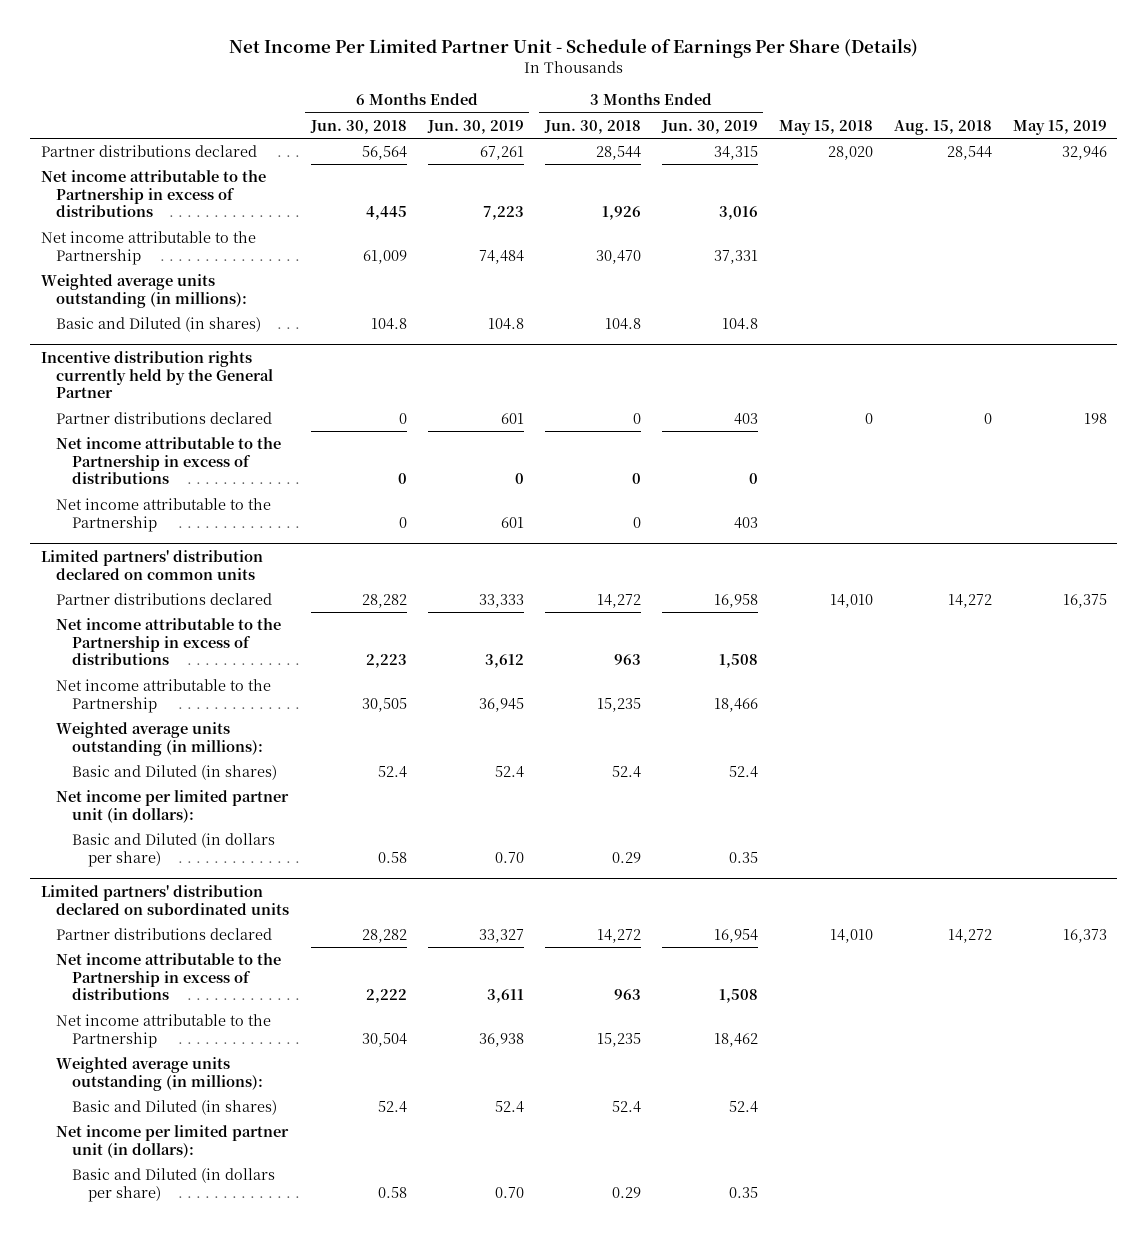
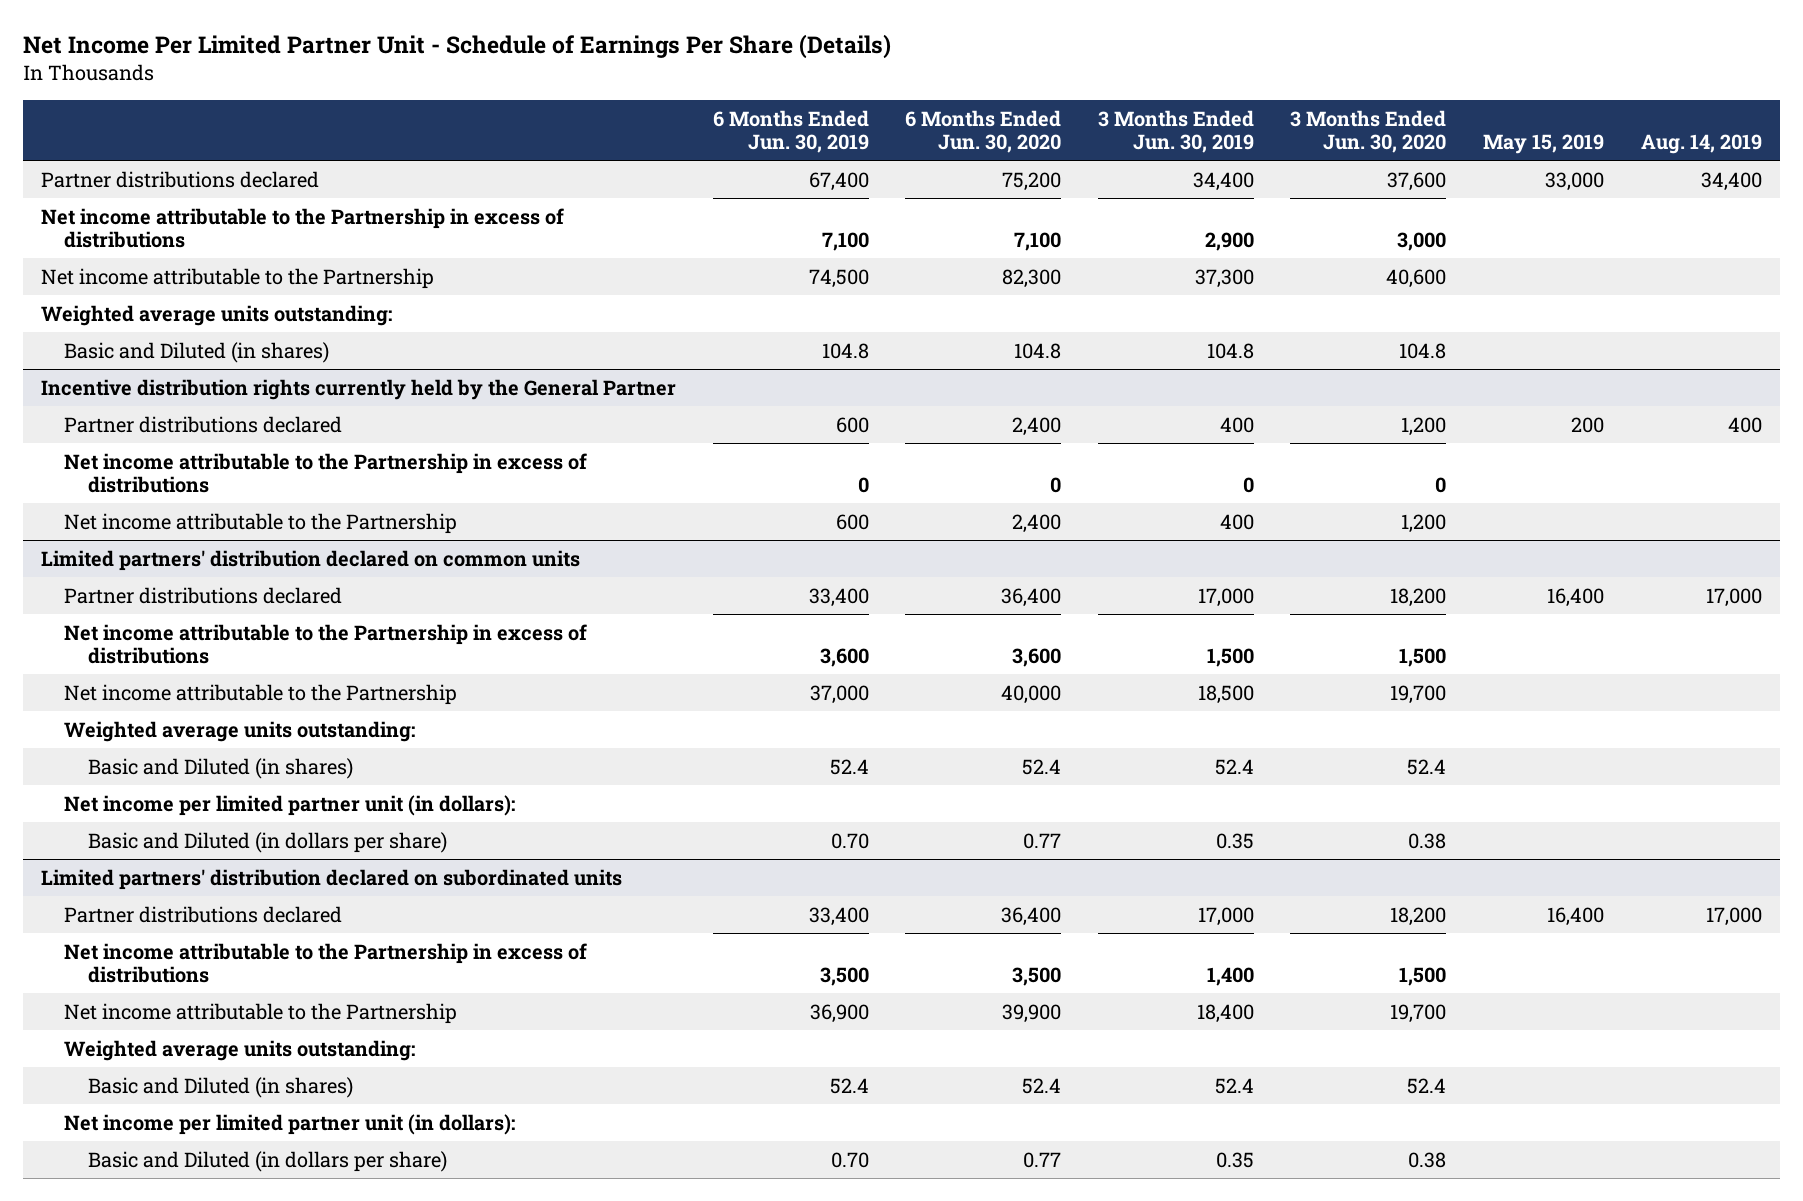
[309,119,407,134] Jun. 30, 2018 -> none
[543,119,641,134] Jun. 30, 2018 -> none
[778,119,873,135] May 15, 2018 -> none
[893,119,992,135] Aug. 15, 2018 -> none
none -> [905,109,1062,153] 6 Months Ended Jun. 30, 2020
none -> [1290,109,1447,153] 3 Months Ended Jun. 30, 2020
none -> [1640,133,1762,154] Aug. 14, 2019
[479,146,524,161] 67,261 -> [808,171,869,191] 67,400
[713,146,758,161] 34,315 -> [1192,171,1254,191] 34,400
[1061,146,1107,161] 32,946 -> [1544,171,1604,191] 33,000
[482,206,524,221] 7,223 -> [821,231,869,251] 7,100
[718,206,758,221] 3,016 -> [1204,231,1254,251] 2,900
[478,249,524,264] 74,484 -> [808,268,869,288] 74,500
[713,249,758,264] 37,331 -> [1194,268,1254,288] 37,300
[40,274,248,308] Weighted average units outstanding (in millions): -> [40,304,392,326] Weighted average units outstanding:
[500,413,524,425] 601 -> [835,416,869,433] 600
[733,413,758,426] 403 -> [1219,416,1254,433] 400
[1083,413,1107,425] 198 -> [1570,416,1604,433] 200
[500,516,524,528] 601 -> [835,513,869,530] 600
[733,516,758,529] 403 -> [1219,513,1254,530] 400
[478,594,524,609] 33,333 -> [808,587,869,607] 33,400
[713,594,758,609] 16,958 -> [1197,587,1254,607] 17,000
[1062,594,1107,609] 16,375 -> [1546,587,1604,607] 16,400
[484,654,524,669] 3,612 -> [819,647,869,667] 3,600
[718,654,758,669] 1,508 -> [1206,647,1254,667] 1,500
[478,697,524,712] 36,945 -> [809,684,869,704] 37,000
[713,697,758,712] 18,466 -> [1197,684,1254,704] 18,500
[56,722,263,756] Weighted average units outstanding (in millions): -> [64,720,416,742] Weighted average units outstanding:
[478,929,524,944] 33,327 -> [808,906,869,926] 33,400
[713,929,758,944] 16,954 -> [1197,906,1254,926] 17,000
[1062,929,1107,944] 16,373 -> [1546,906,1604,926] 16,400
[486,989,524,1004] 3,611 -> [819,966,869,986] 3,500
[718,989,758,1004] 1,508 -> [1206,966,1254,986] 1,400
[478,1032,524,1047] 36,938 -> [809,1003,869,1023] 36,900
[713,1032,758,1047] 18,462 -> [1196,1003,1254,1023] 18,400
[56,1057,263,1091] Weighted average units outstanding (in millions): -> [64,1039,416,1061] Weighted average units outstanding:

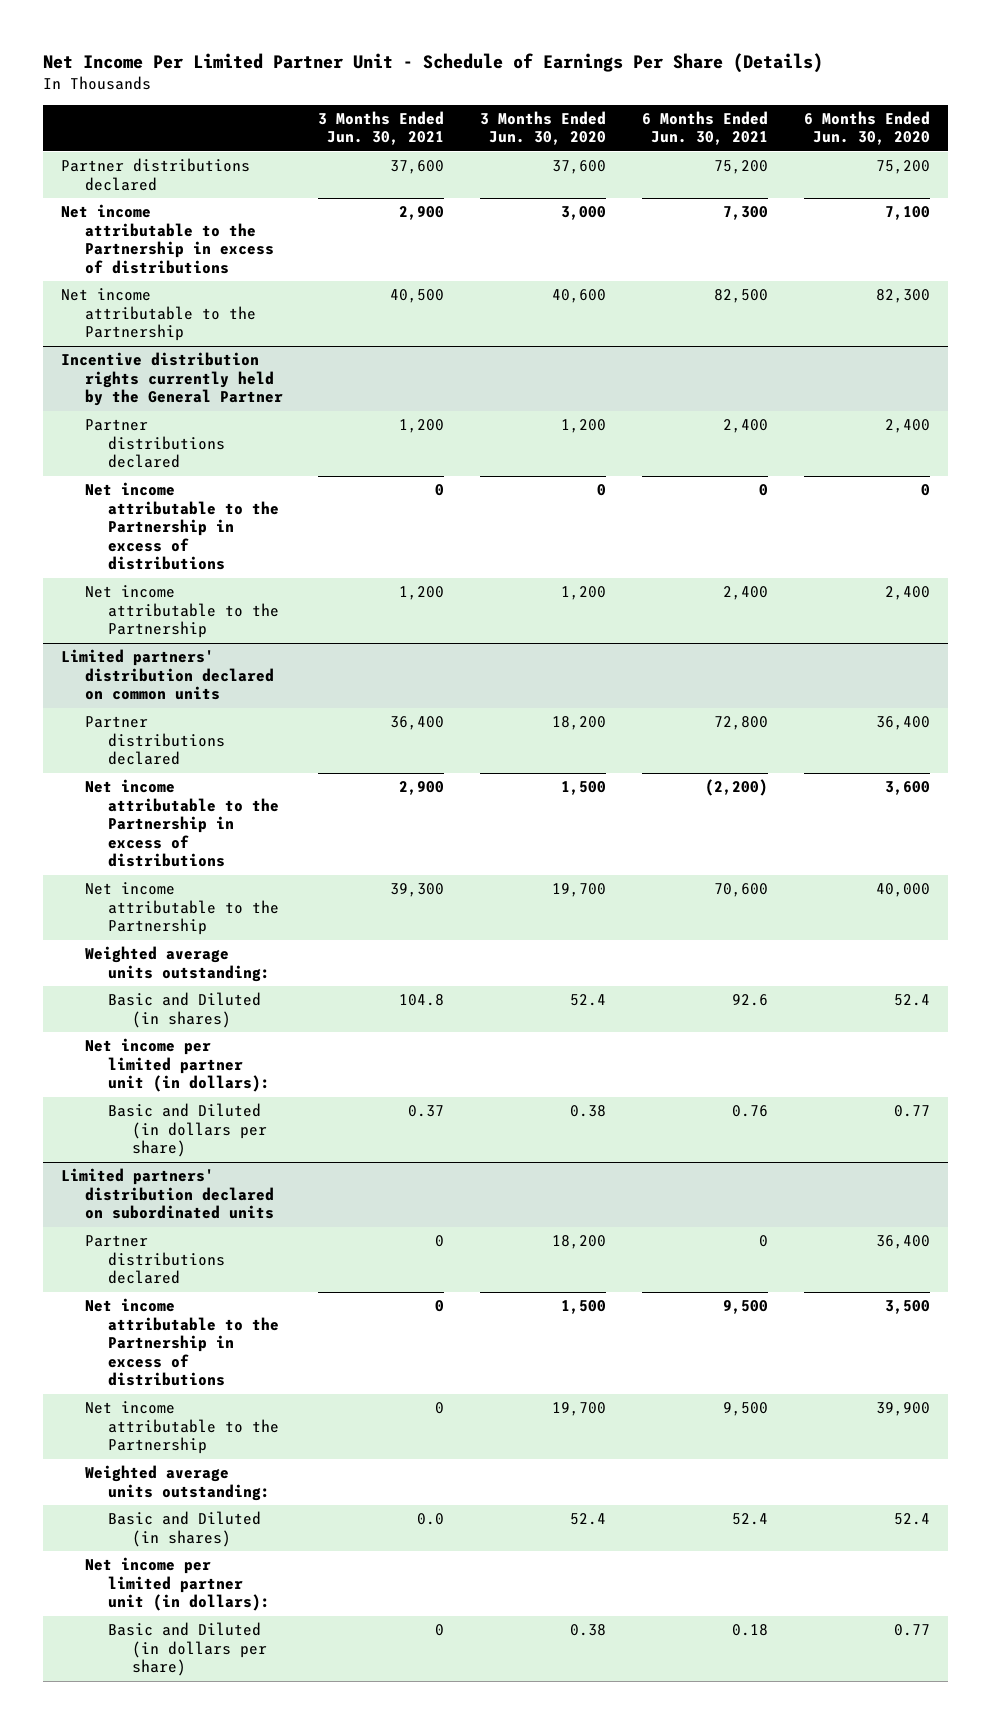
[712,109,869,153] 6 Months Ended Jun. 30, 2019 -> none
[1097,109,1254,153] 3 Months Ended Jun. 30, 2019 -> none
[1482,133,1604,154] May 15, 2019 -> none
[1640,133,1762,154] Aug. 14, 2019 -> none
none -> [318,111,445,146] 3 Months Ended Jun. 30, 2021
none -> [641,111,768,146] 6 Months Ended Jun. 30, 2021
[40,304,392,326] Weighted average units outstanding: -> none
[64,341,330,363] Basic and Diluted (in shares) -> none

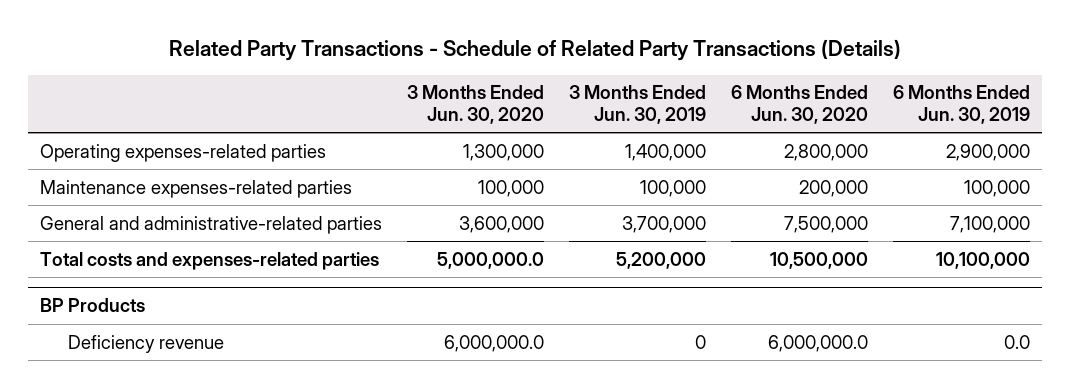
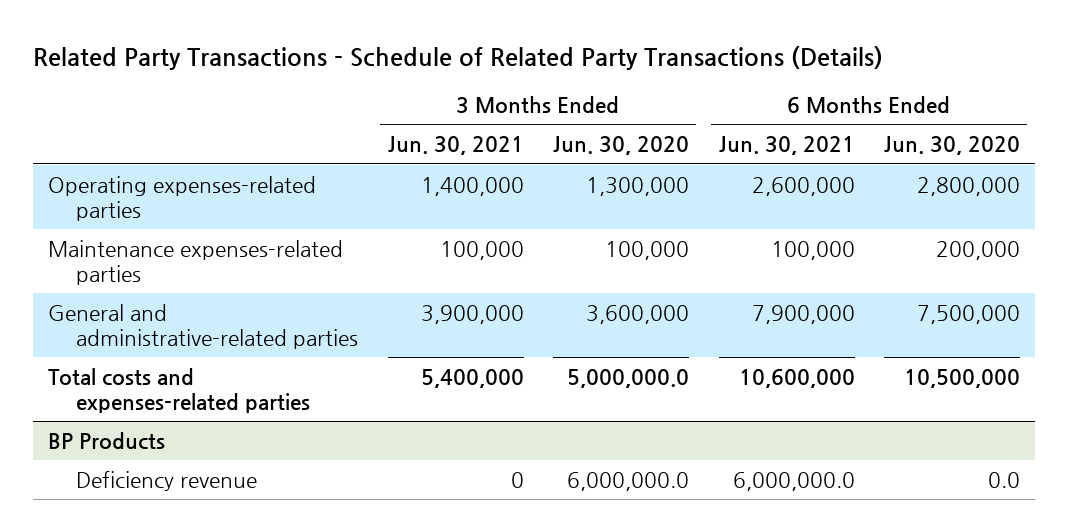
[569,85,707,125] 3 Months Ended Jun. 30, 2019 -> none
[892,85,1030,125] 6 Months Ended Jun. 30, 2019 -> none
none -> [387,136,524,156] Jun. 30, 2021
none -> [718,136,855,156] Jun. 30, 2021
[768,334,869,352] 6,000,000.0 -> [987,471,1020,488] 0.0

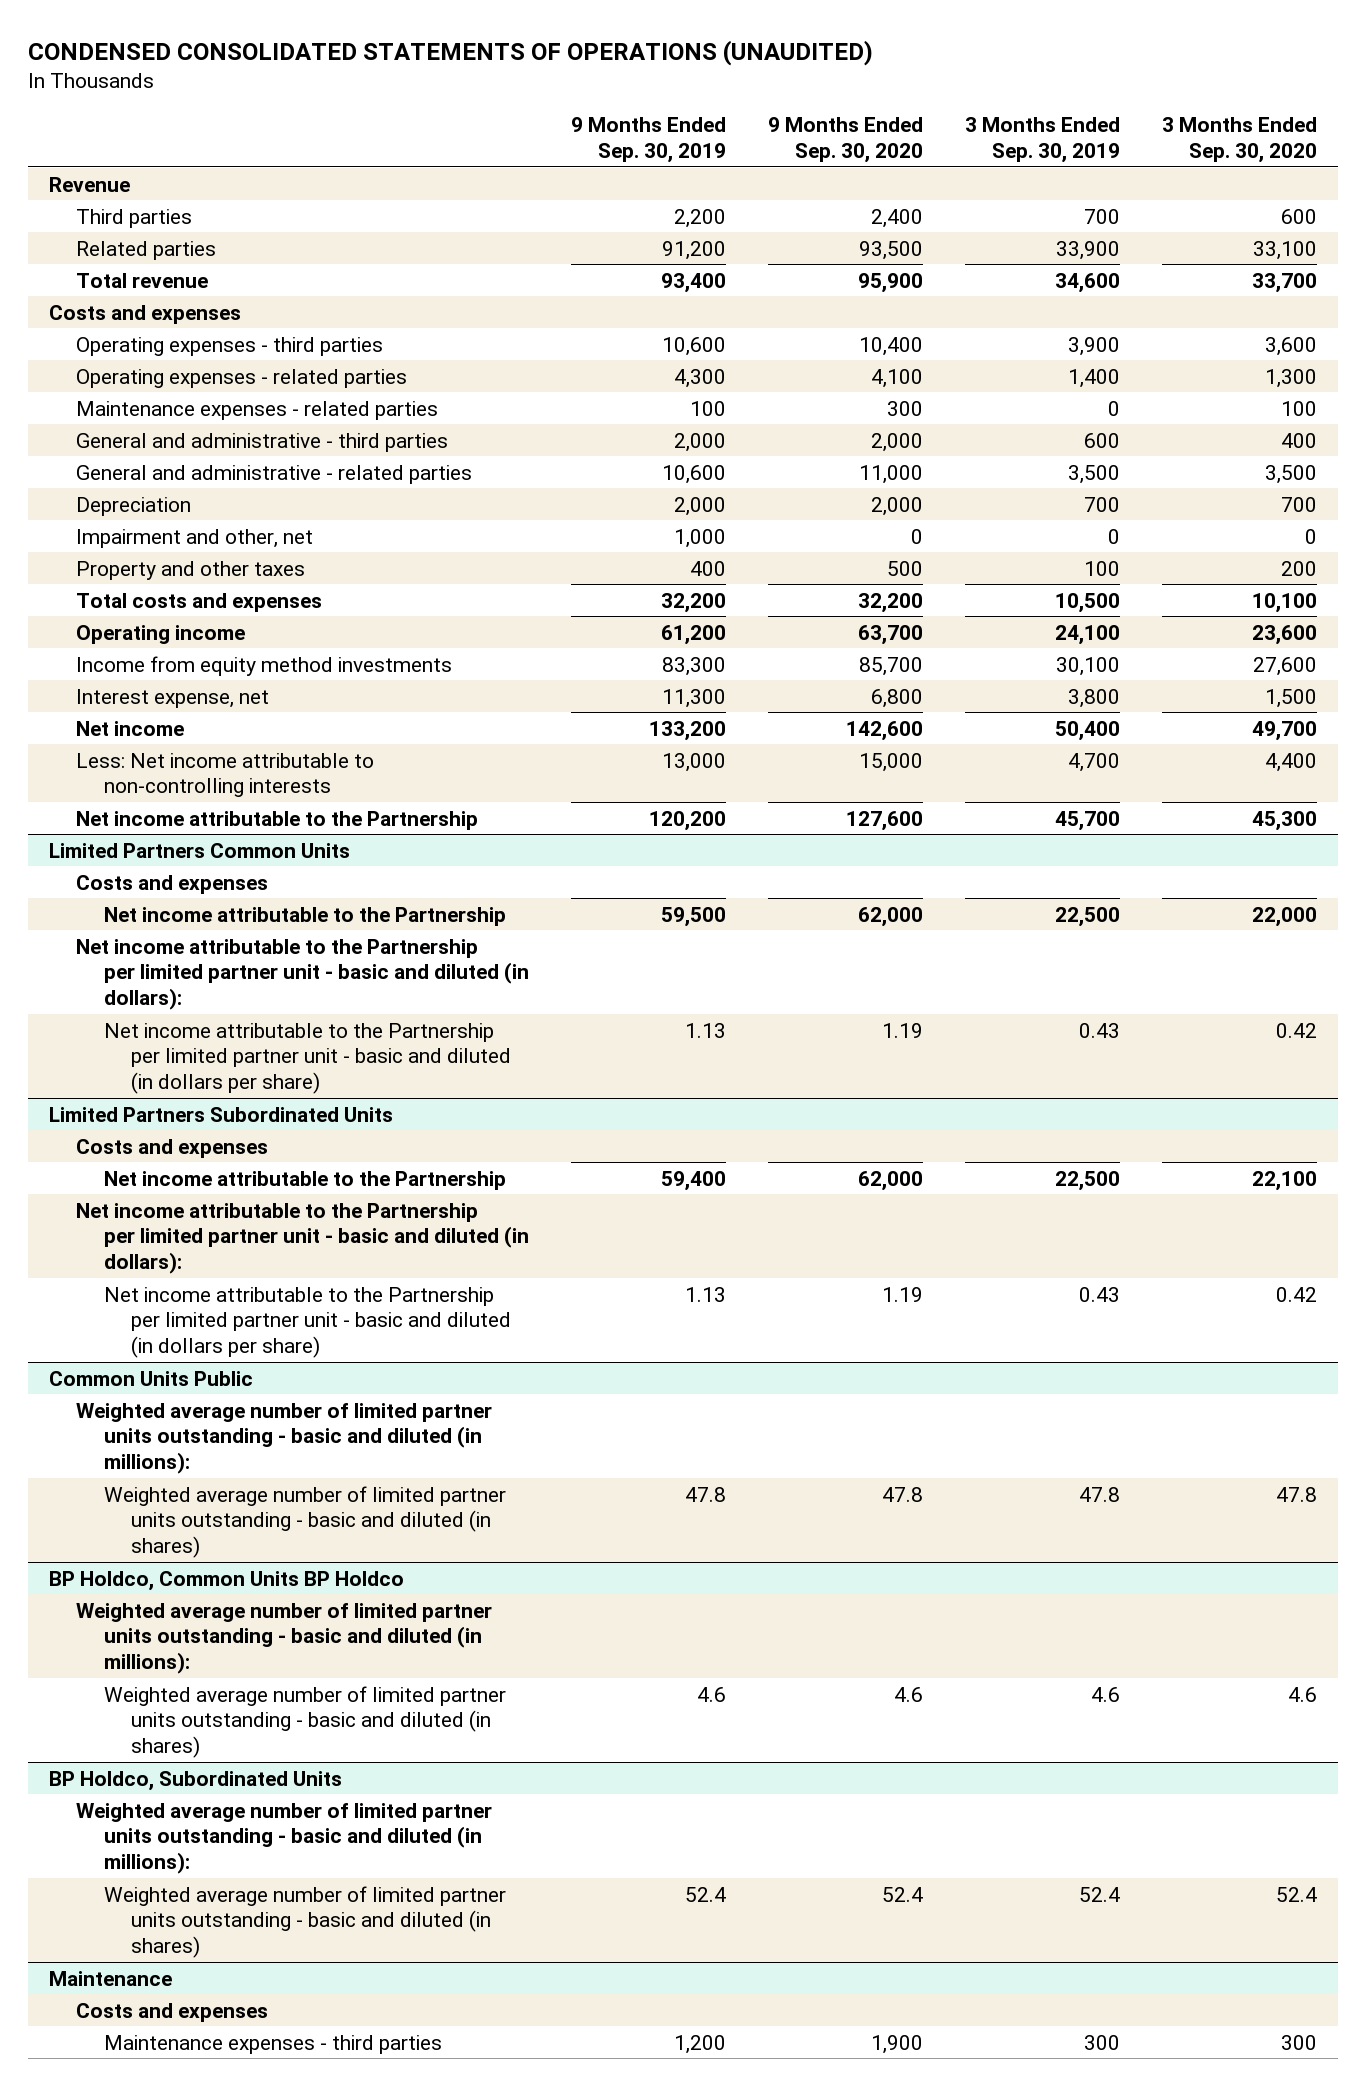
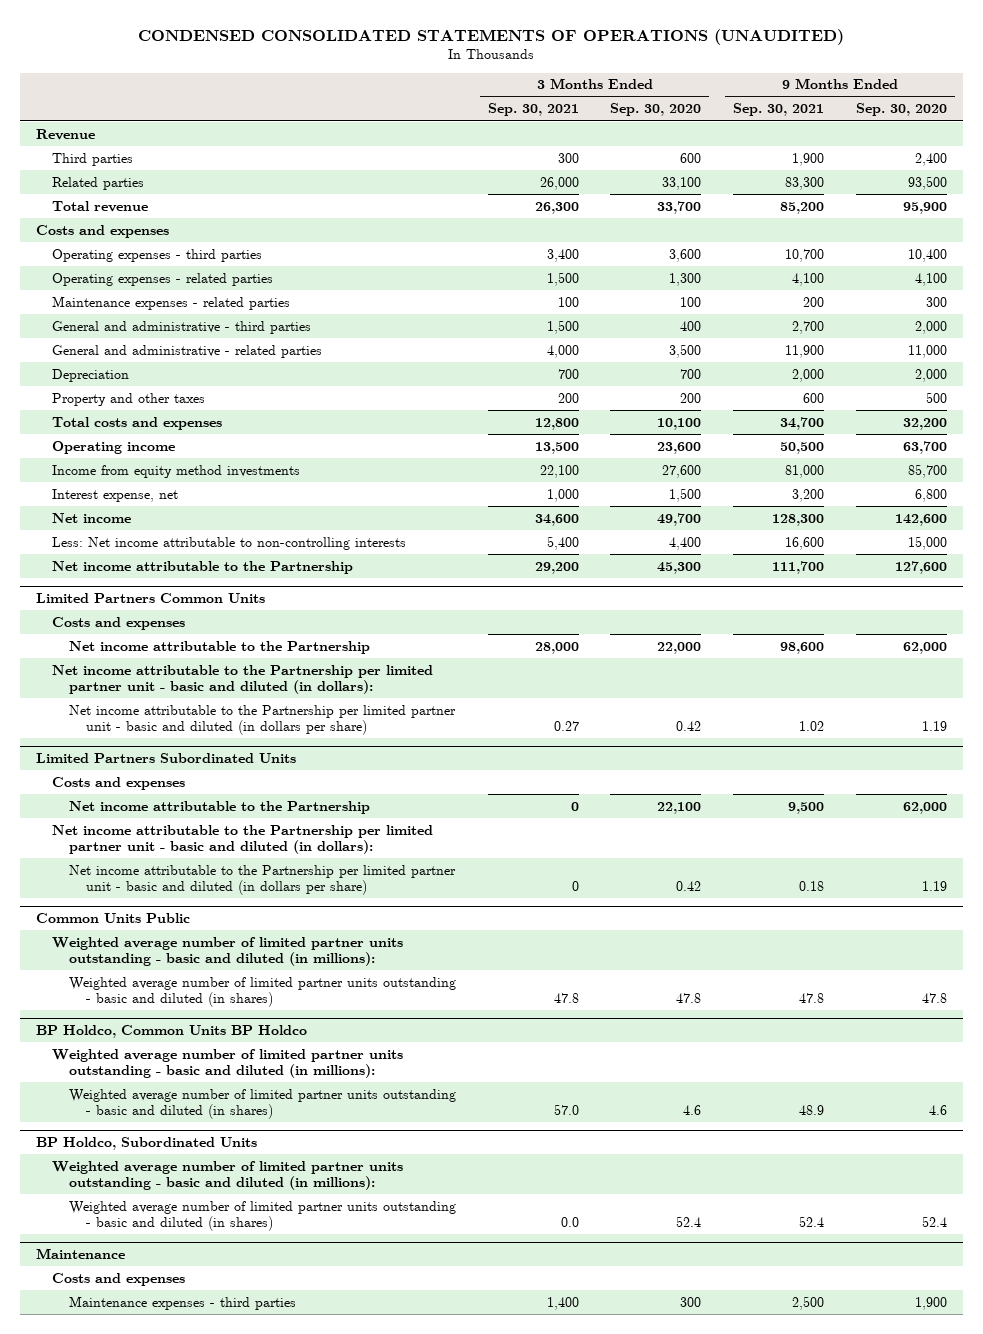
[570,117,726,164] 9 Months Ended Sep. 30, 2019 -> none
[964,117,1120,164] 3 Months Ended Sep. 30, 2019 -> none
none -> [487,103,579,117] Sep. 30, 2021
none -> [733,103,825,117] Sep. 30, 2021
[76,528,314,548] Impairment and other, net -> none

